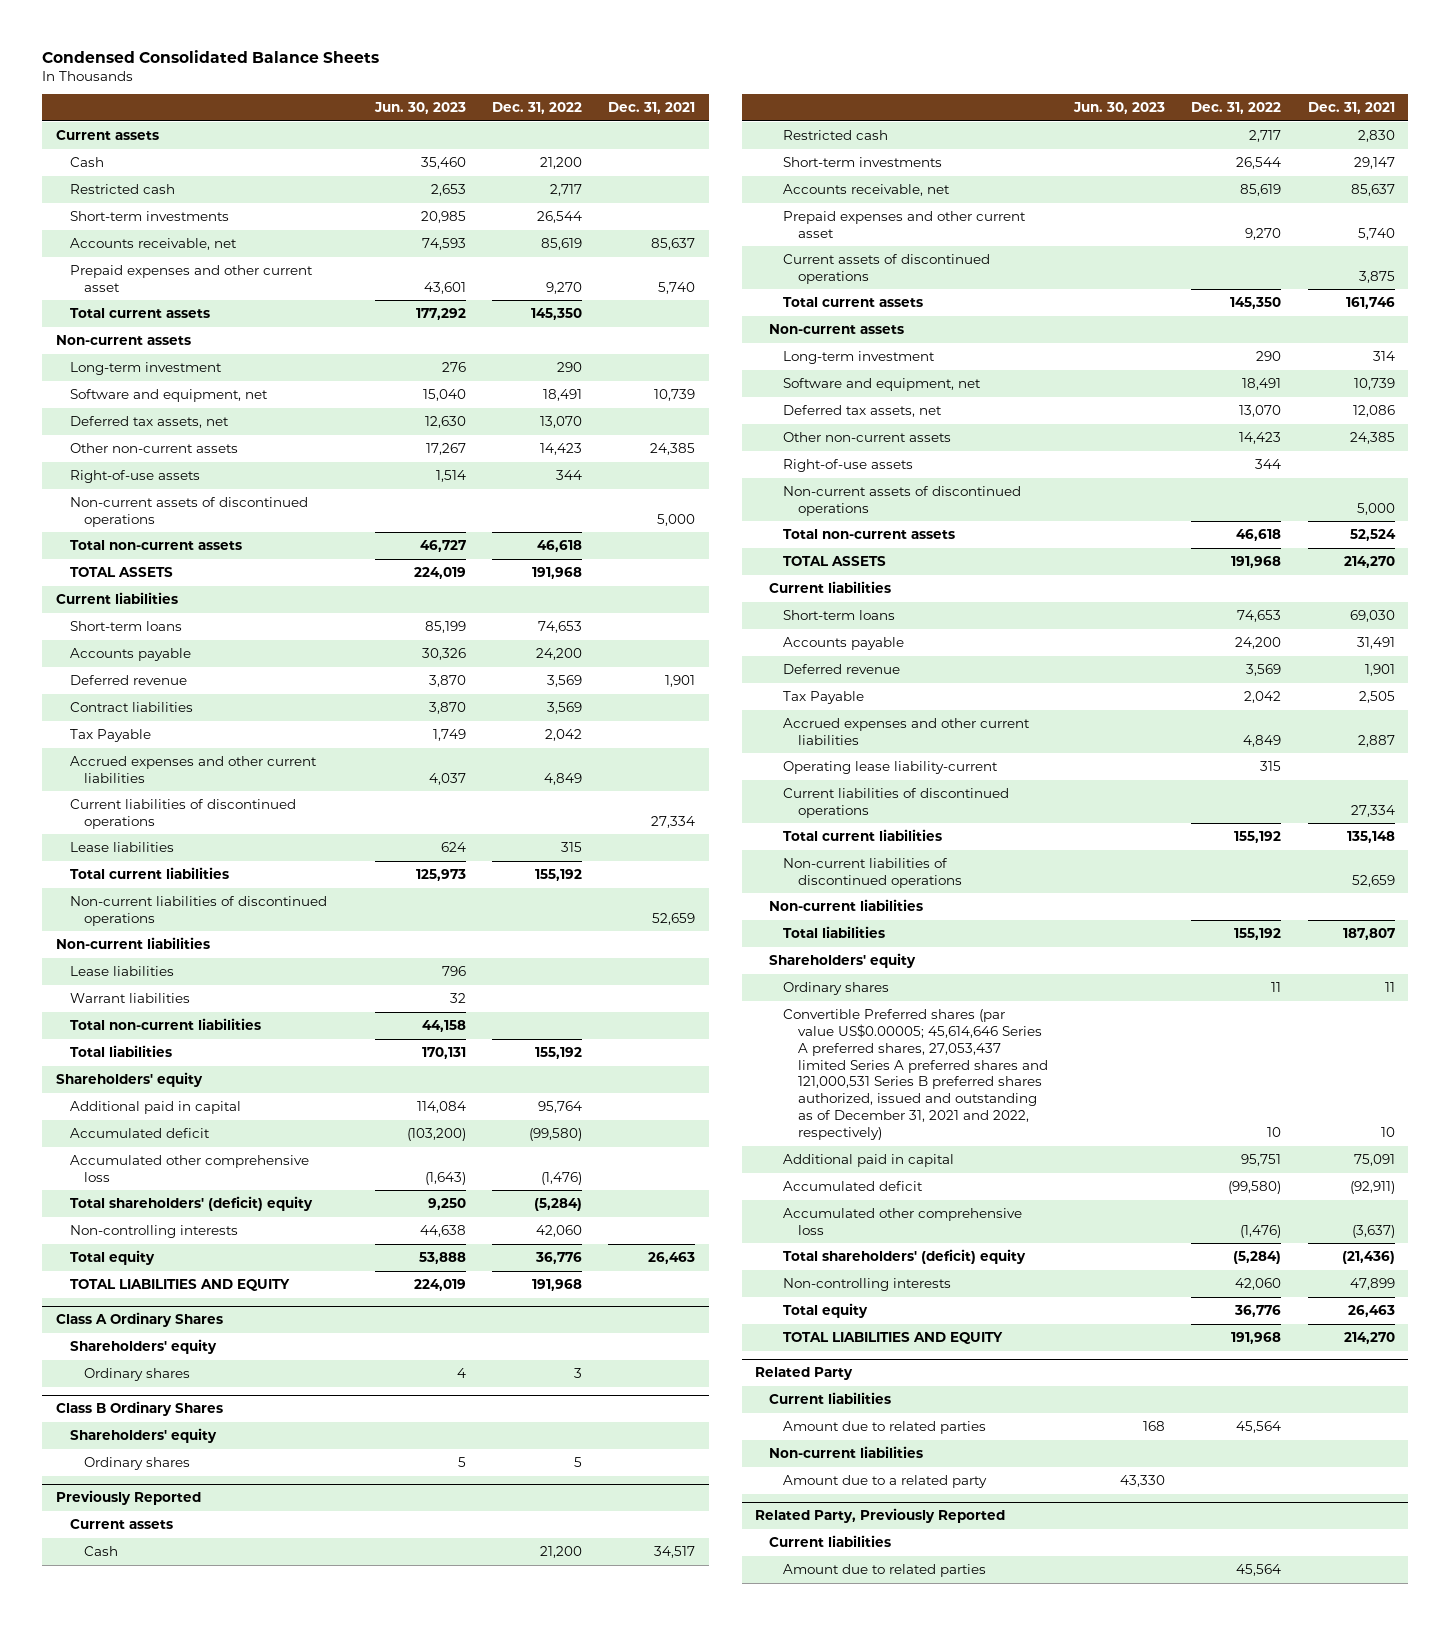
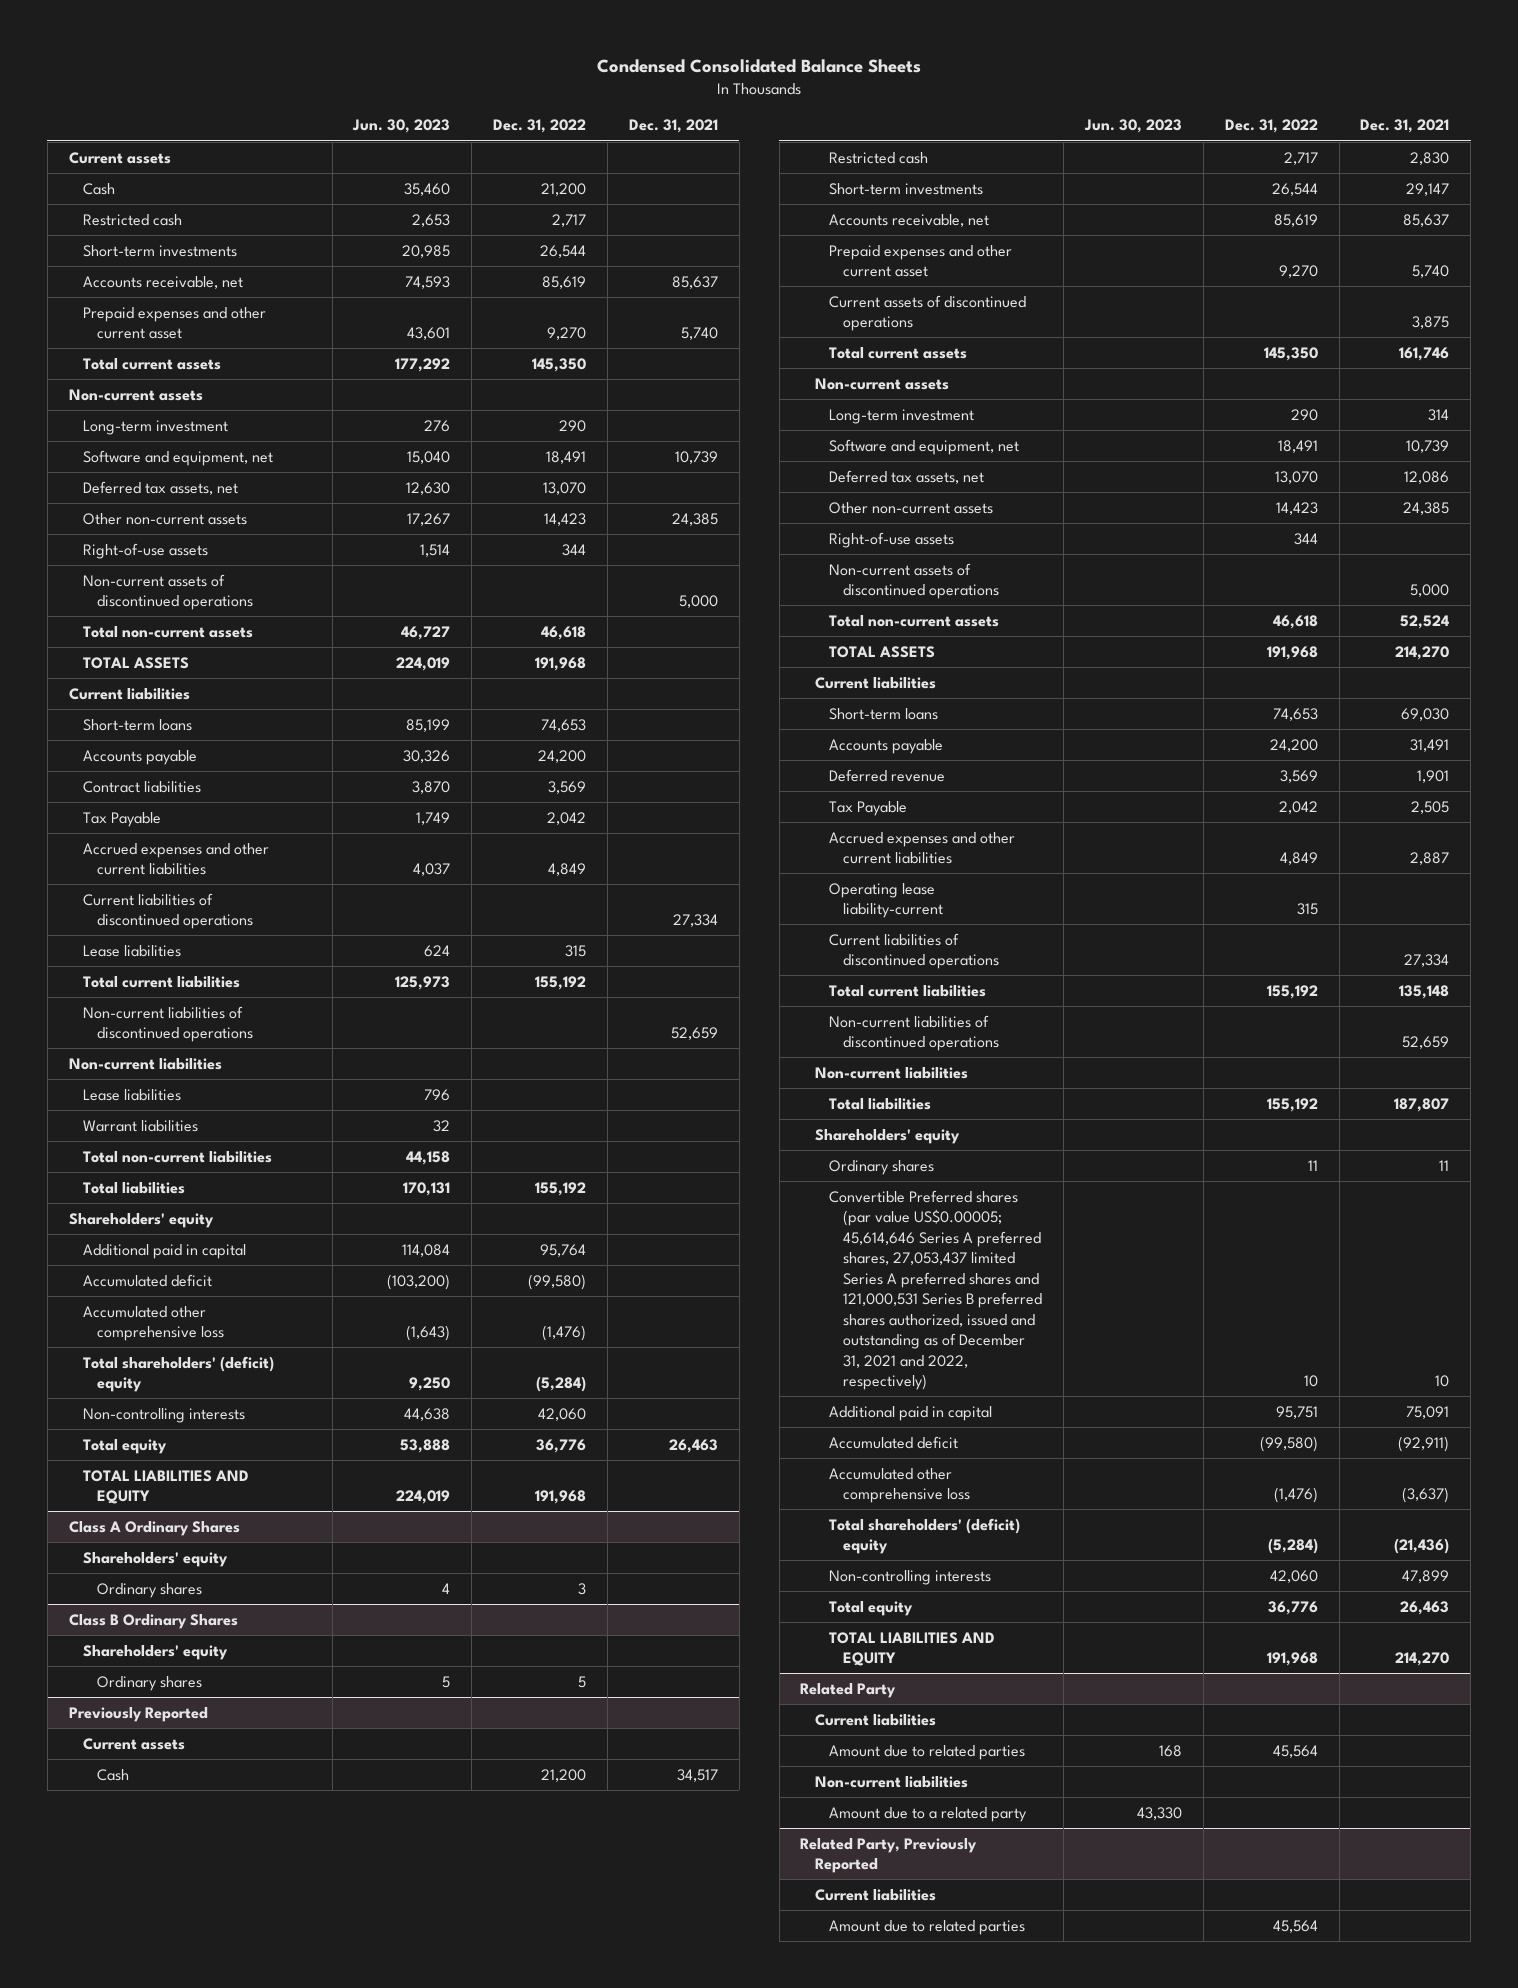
[69,674,187,685] Deferred revenue -> none

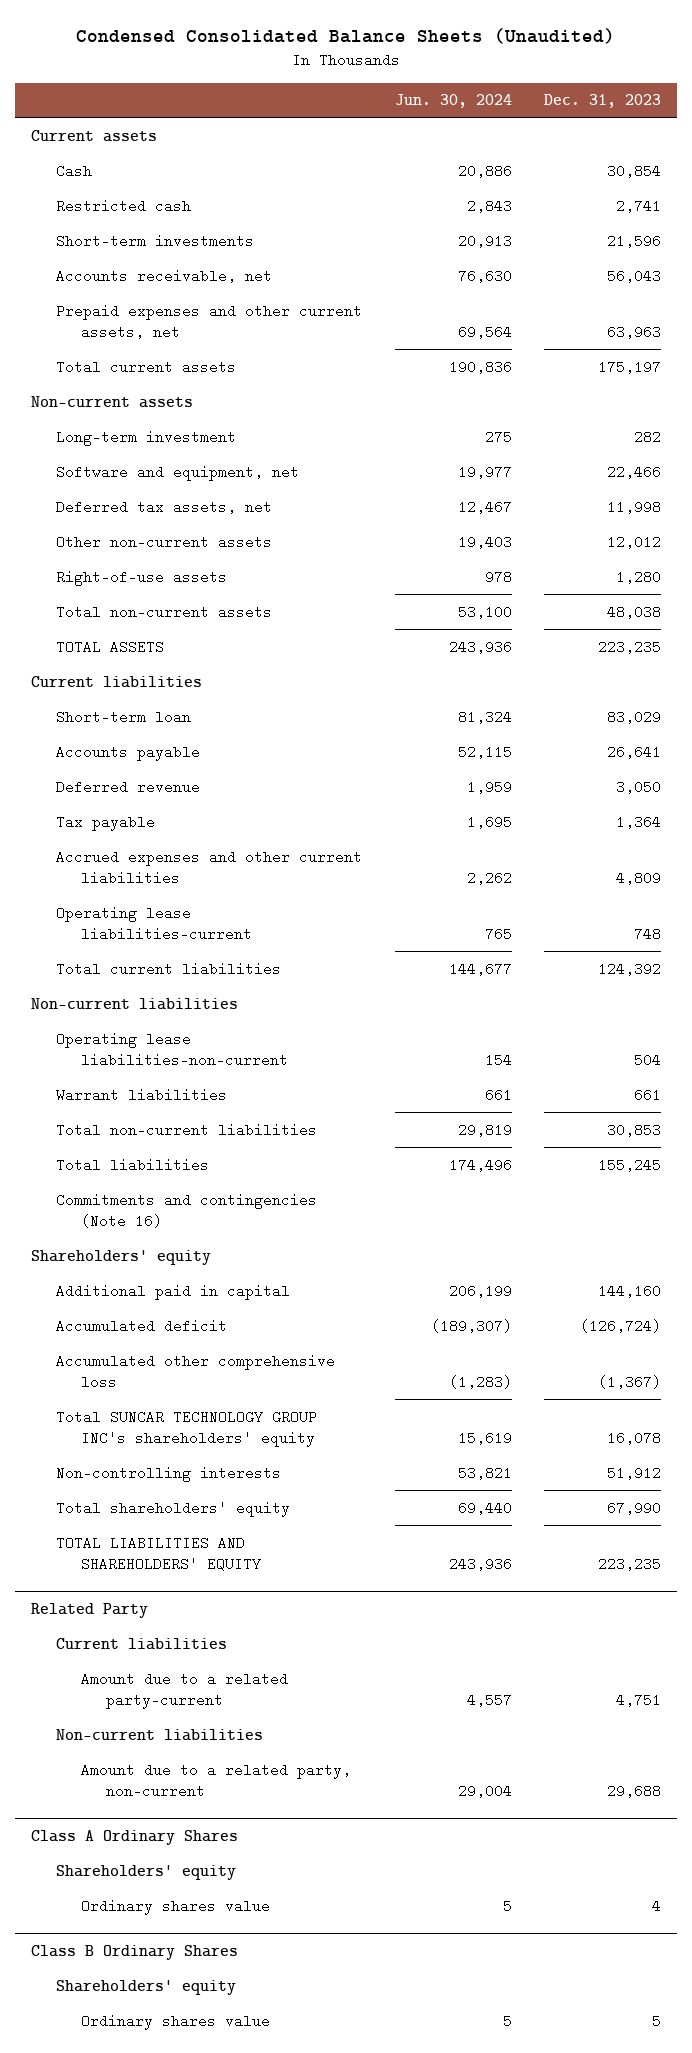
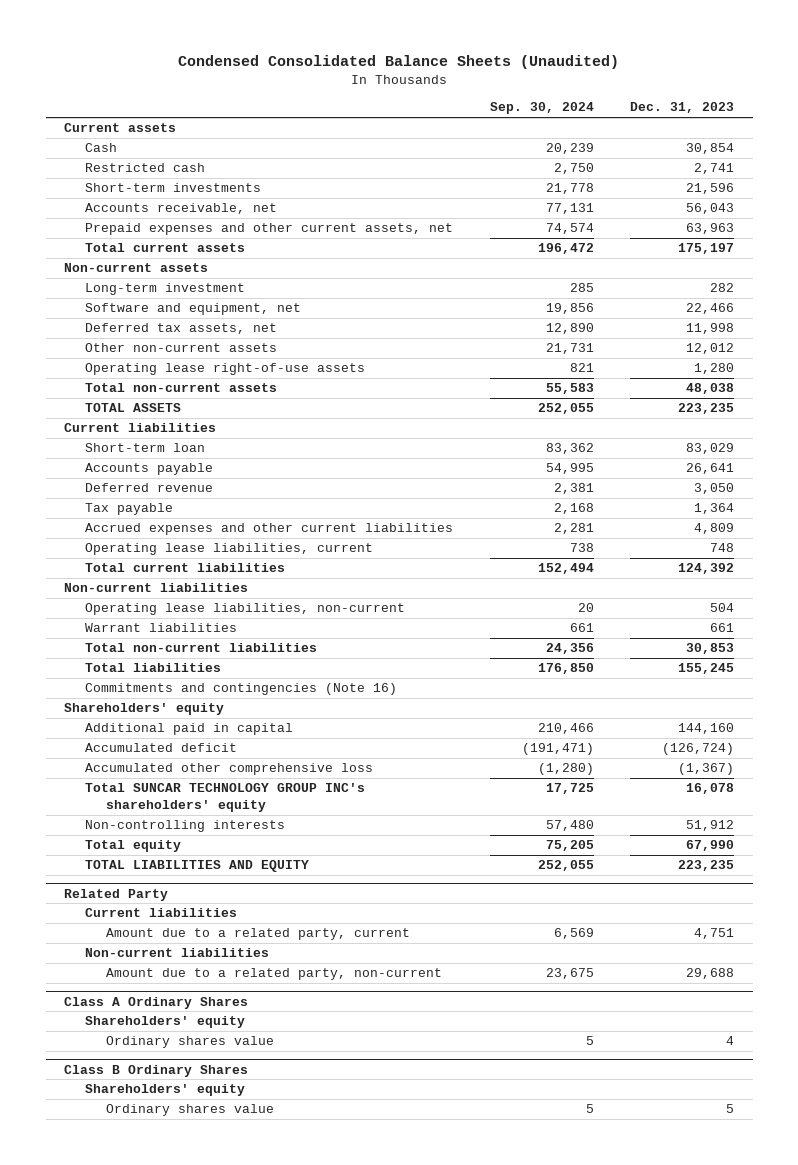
[394,94,512,109] Jun. 30, 2024 -> none
none -> [489,102,594,115] Sep. 30, 2024
[56,569,228,586] Right-of-use assets -> [85,363,366,376] Operating lease right-of-use assets
[56,905,253,941] Operating lease liabilities-current -> [85,543,374,556] Operating lease liabilities, current
[56,1031,289,1067] Operating lease liabilities-non-current -> [85,603,406,616] Operating lease liabilities, non-current
[56,1500,291,1517] Total shareholders' equity -> [85,840,182,853] Total equity
[56,1535,262,1571] TOTAL LIABILITIES AND SHAREHOLDERS' EQUITY -> [85,860,310,873] TOTAL LIABILITIES AND EQUITY
[81,1671,289,1709] Amount due to a related party-current -> [106,928,411,941] Amount due to a related party, current

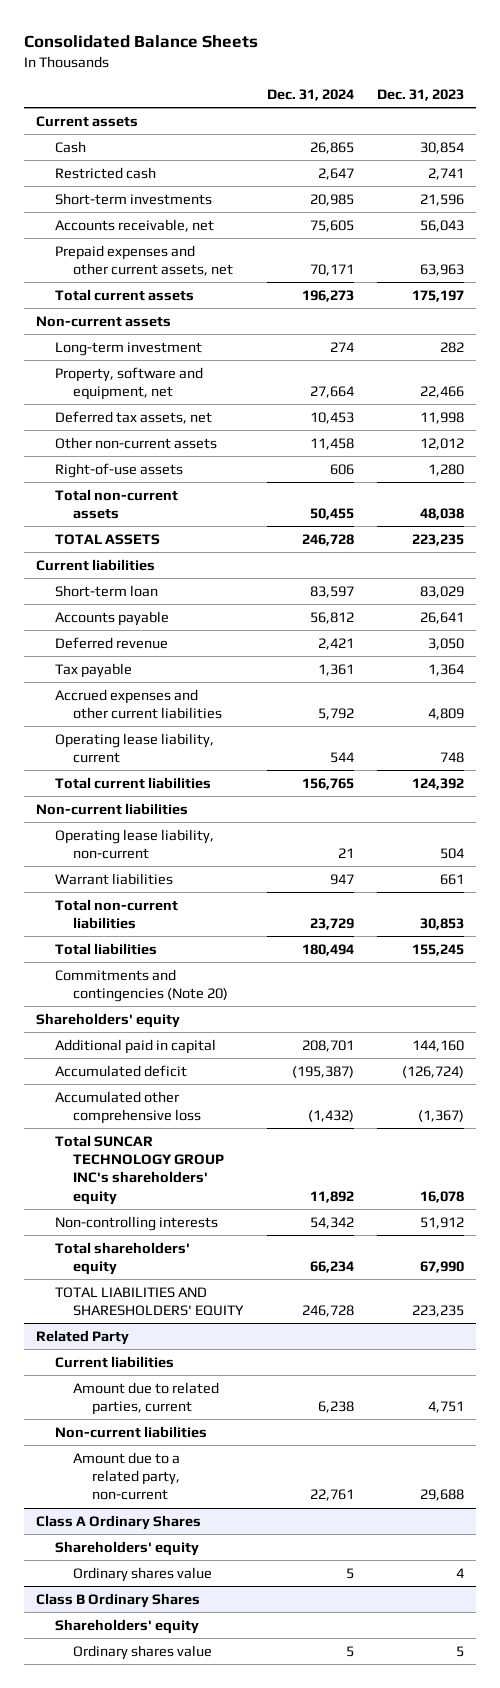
[178,55,620,70] Condensed Consolidated Balance Sheets (Unaudited) -> [24,34,259,48] Consolidated Balance Sheets
[489,102,594,115] Sep. 30, 2024 -> none
none -> [266,89,354,102] Dec. 31, 2024
[85,303,302,316] Software and equipment, net -> [54,366,203,401] Property, software and equipment, net
[85,363,366,376] Operating lease right-of-use assets -> [54,462,183,478] Right-of-use assets
[85,543,374,556] Operating lease liabilities, current -> [54,732,214,764] Operating lease liability, current
[85,603,406,616] Operating lease liabilities, non-current -> [54,828,214,860] Operating lease liability, non-current
[85,683,398,696] Commitments and contingencies (Note 16) -> [54,968,229,1003] Commitments and contingencies (Note 20)
[85,840,182,853] Total equity -> [54,1241,190,1276] Total shareholders' equity
[85,860,310,873] TOTAL LIABILITIES AND EQUITY -> [54,1286,245,1317] TOTAL LIABILITIES AND SHARESHOLDERS' EQUITY
[106,928,411,941] Amount due to a related party, current -> [73,1381,220,1416] Amount due to related parties, current

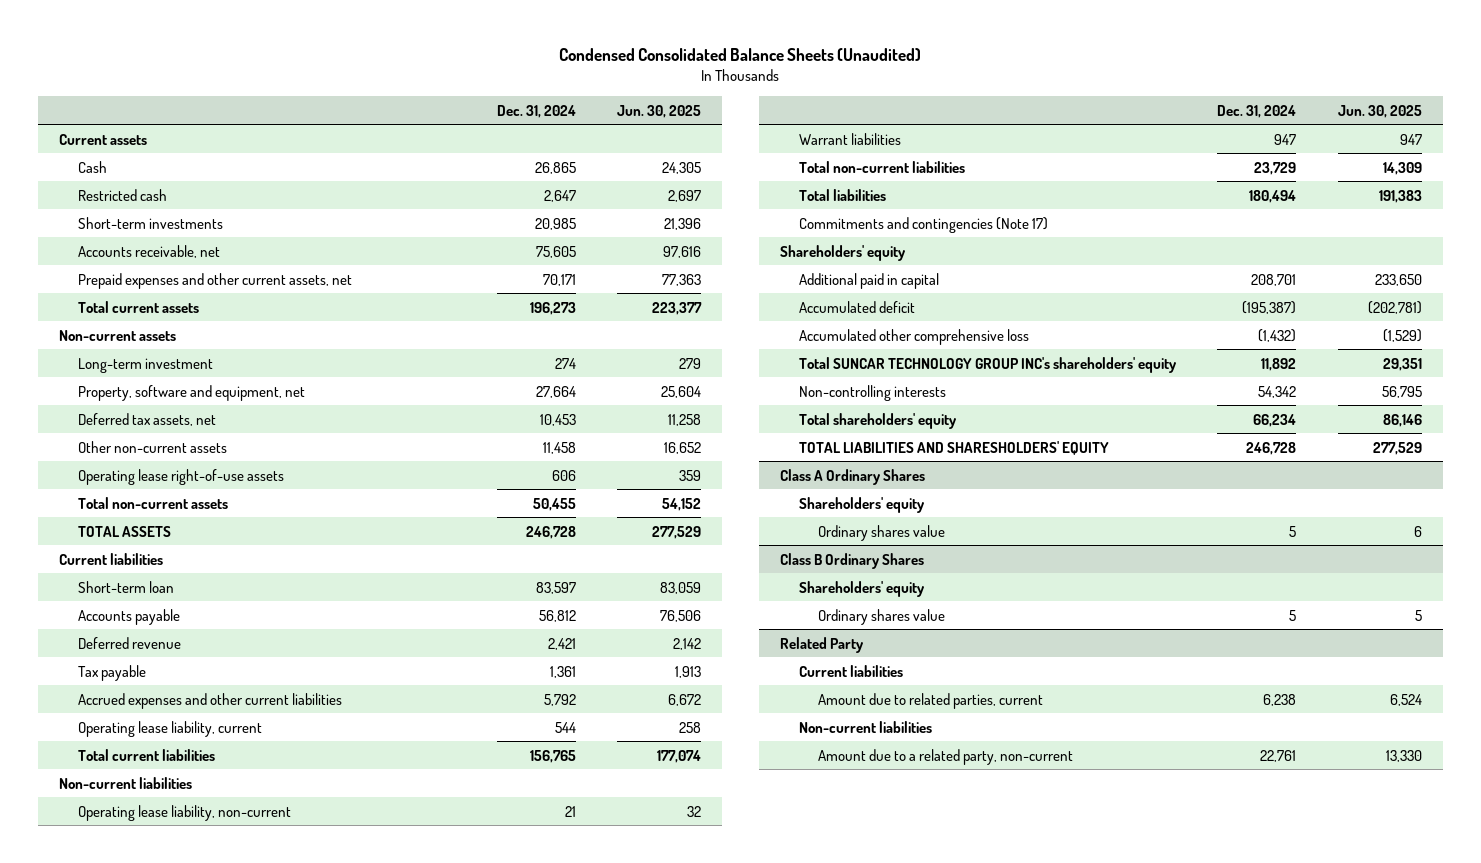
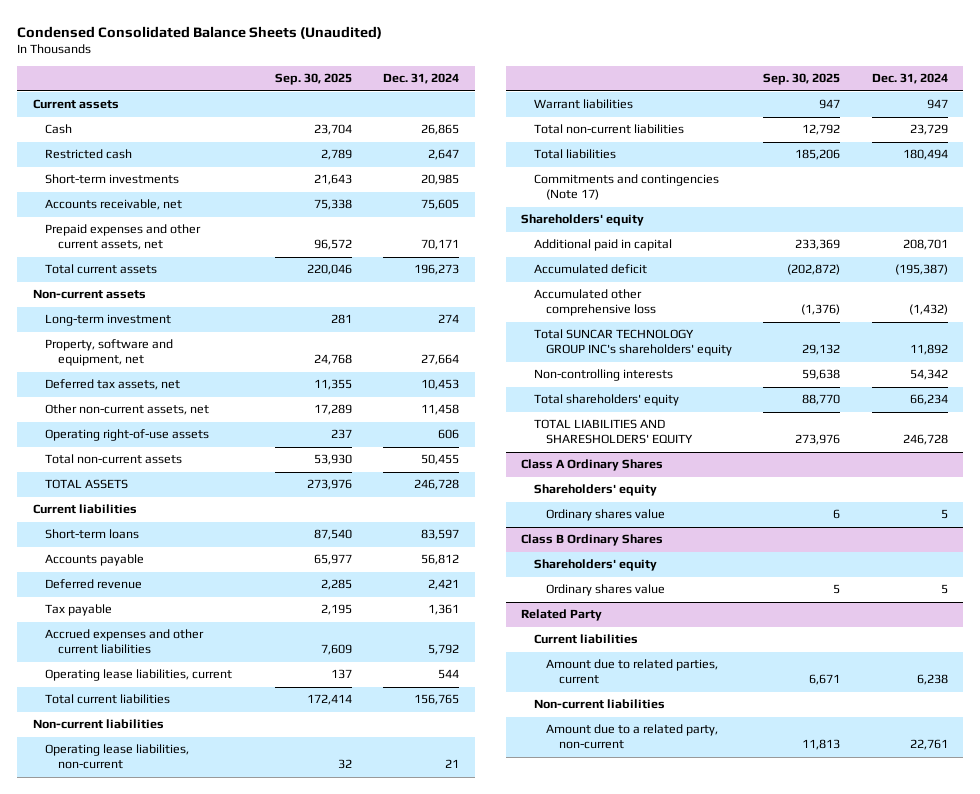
[617,104,702,118] Jun. 30, 2025 -> none
none -> [274,73,352,86] Sep. 30, 2025
[78,440,228,453] Other non-current assets -> [45,404,210,416] Other non-current assets, net
[78,468,285,485] Operating lease right-of-use assets -> [45,429,210,442] Operating right-of-use assets
[78,580,175,593] Short-term loan -> [45,529,140,540] Short-term loans
[78,720,263,737] Operating lease liability, current -> [45,669,233,682] Operating lease liabilities, current
[78,804,292,821] Operating lease liability, non-current -> [45,744,190,770] Operating lease liabilities, non-current

